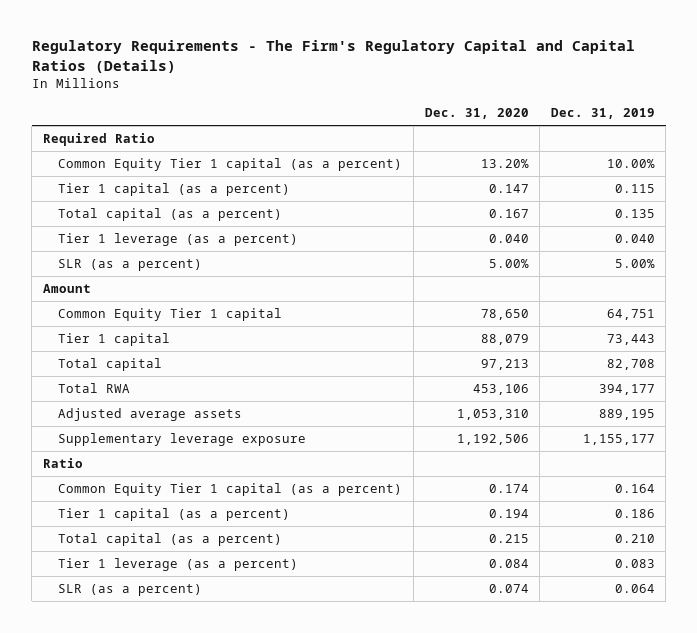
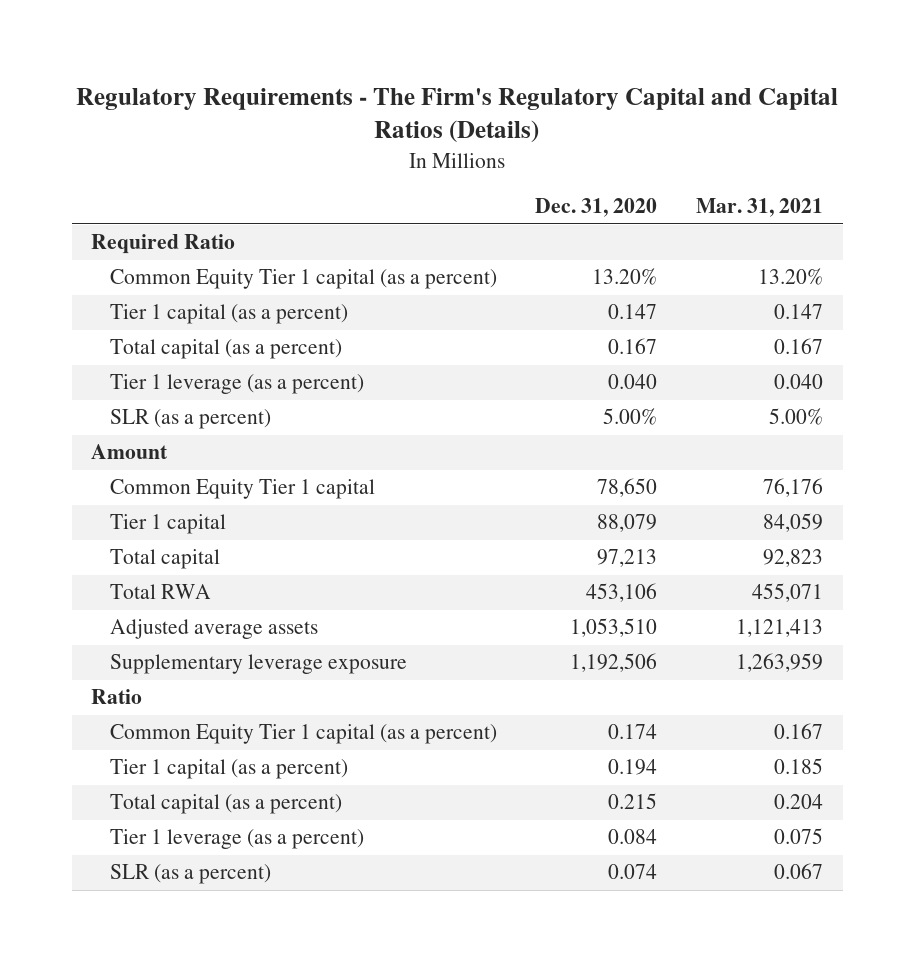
[550,108,655,120] Dec. 31, 2019 -> none
none -> [696,198,824,218] Mar. 31, 2021
[456,408,529,420] 1,053,310 -> [570,618,658,638] 1,053,510

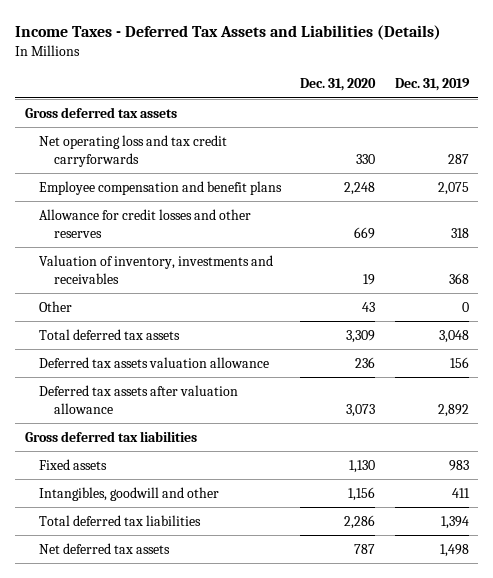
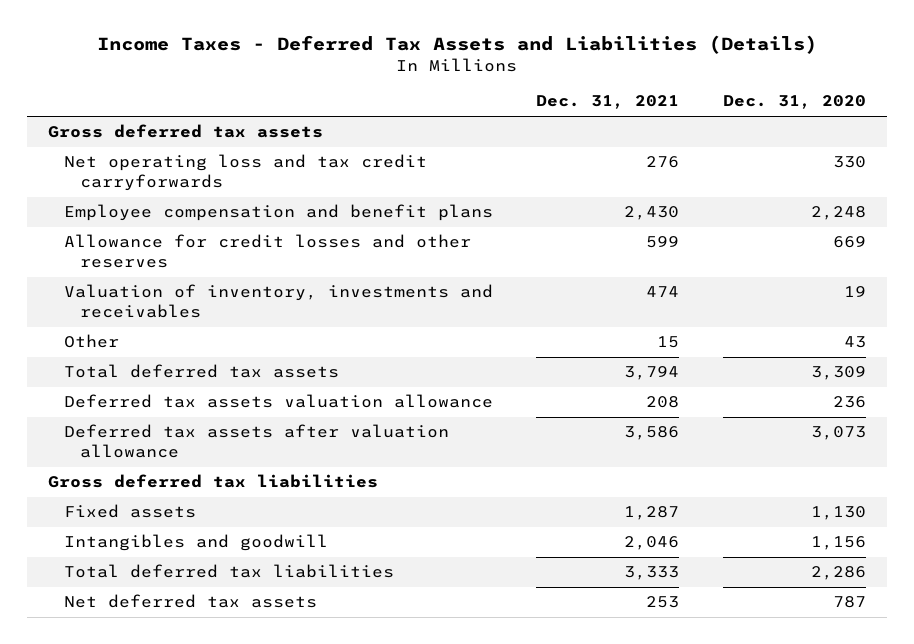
[394,78,470,92] Dec. 31, 2019 -> none
none -> [536,95,680,110] Dec. 31, 2021
[39,486,220,501] Intangibles, goodwill and other -> [63,534,328,552] Intangibles and goodwill

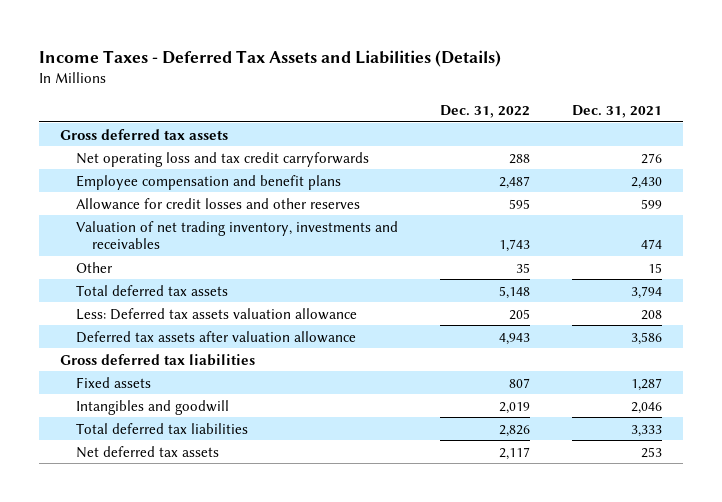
[722,95,866,110] Dec. 31, 2020 -> none
none -> [439,104,530,118] Dec. 31, 2022
[63,284,493,319] Valuation of inventory, investments and receivables -> [76,220,399,250] Valuation of net trading inventory, investments and receivables
[63,394,493,409] Deferred tax assets valuation allowance -> [76,307,358,320] Less: Deferred tax assets valuation allowance

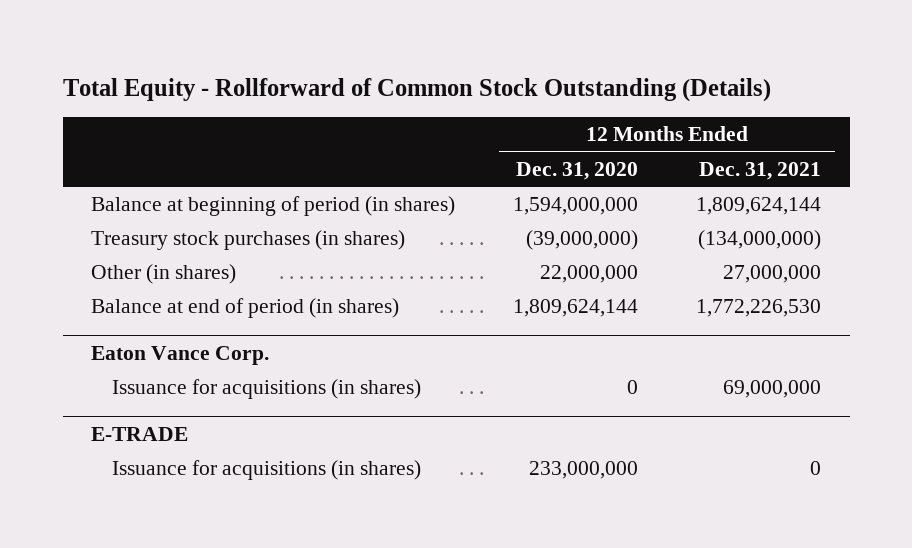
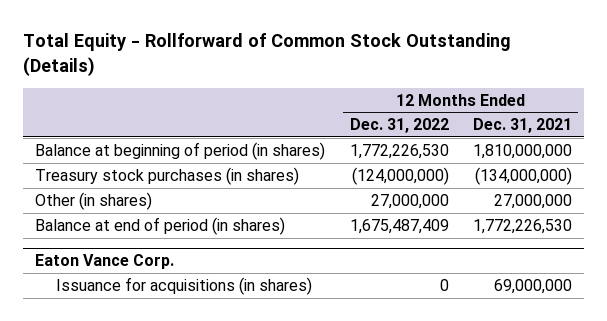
[516,161,639,180] Dec. 31, 2020 -> none
none -> [349,118,449,134] Dec. 31, 2022
[695,197,821,216] 1,809,624,144 -> [472,143,572,159] 1,810,000,000
[91,426,189,441] E-TRADE -> none
[111,460,421,481] Issuance for acquisitions (in shares) -> none

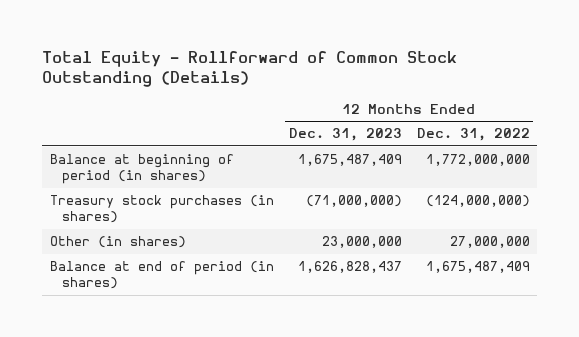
[472,118,572,134] Dec. 31, 2021 -> none
none -> [288,128,402,142] Dec. 31, 2023
[349,143,449,159] 1,772,226,530 -> [425,154,530,167] 1,772,000,000
[35,253,175,269] Eaton Vance Corp. -> none
[56,276,313,295] Issuance for acquisitions (in shares) -> none

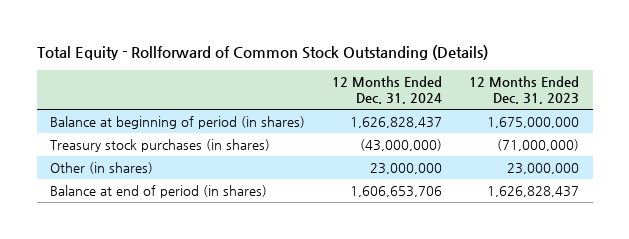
[416,128,530,142] Dec. 31, 2022 -> none
none -> [332,75,443,105] 12 Months Ended Dec. 31, 2024
[297,154,402,167] 1,675,487,409 -> [487,117,580,129] 1,675,000,000

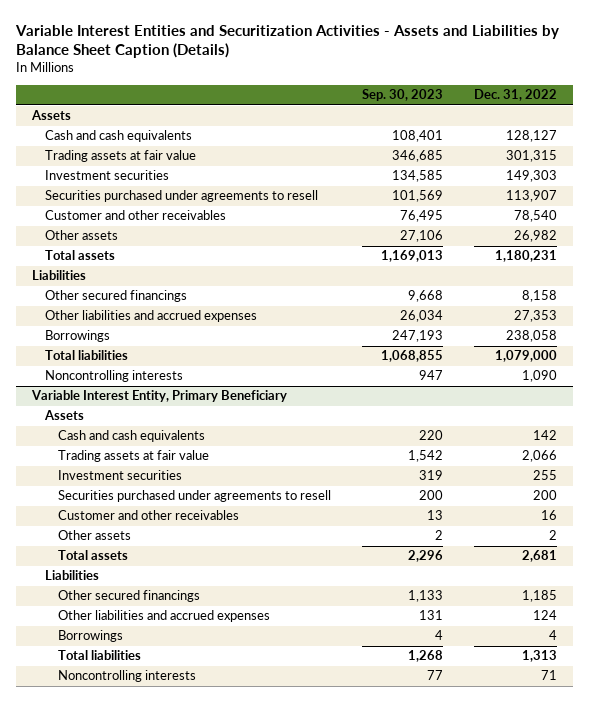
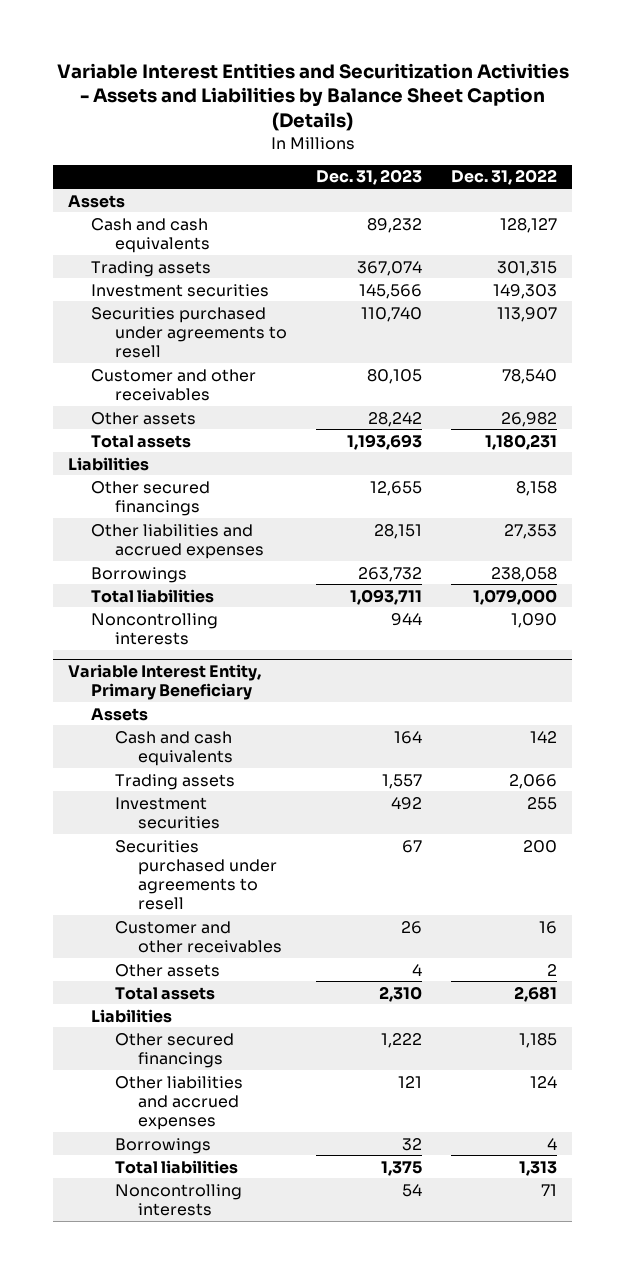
[362,89,444,102] Sep. 30, 2023 -> none
none -> [316,169,423,186] Dec. 31, 2023
[44,150,196,163] Trading assets at fair value -> [91,260,212,277] Trading assets
[57,450,209,463] Trading assets at fair value -> [114,773,235,790] Trading assets

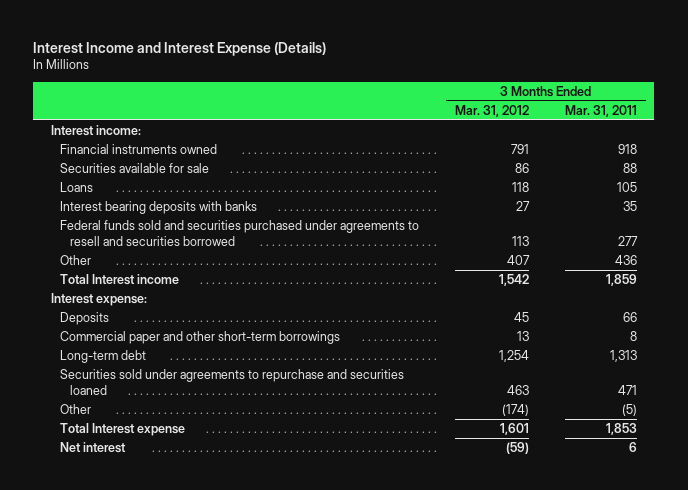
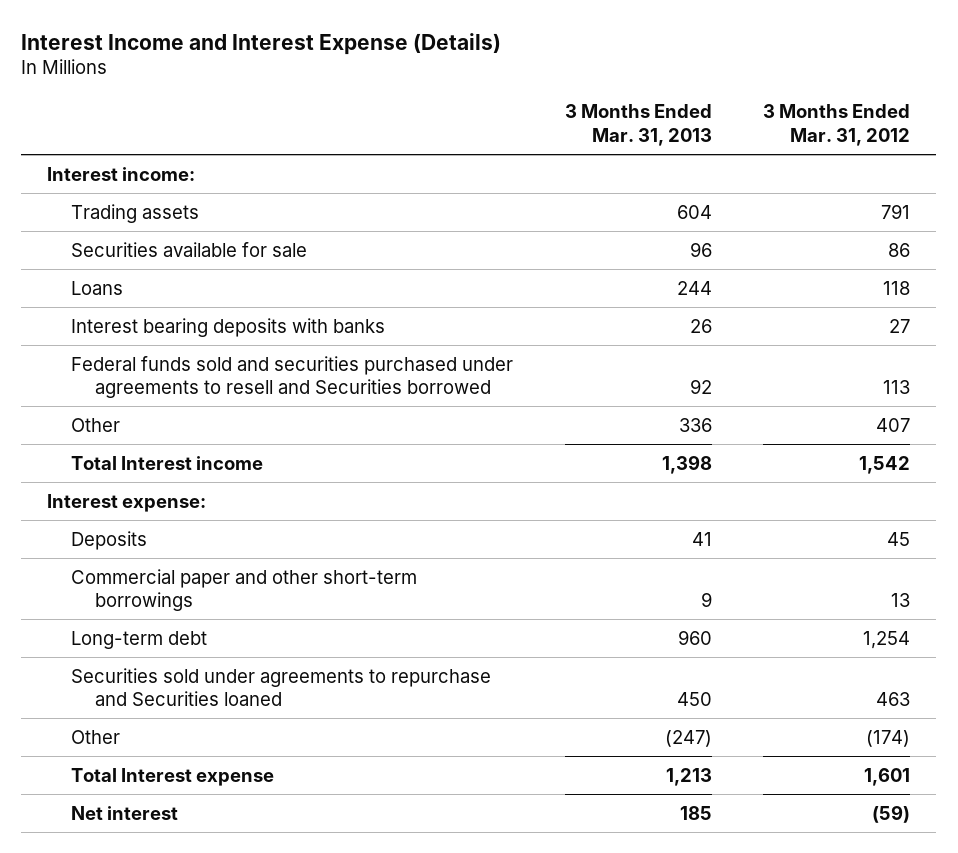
[564,104,637,117] Mar. 31, 2011 -> none
none -> [564,104,712,146] 3 Months Ended Mar. 31, 2013
[60,144,218,155] Financial instruments owned -> [71,203,200,223] Trading assets
[60,220,420,247] Federal funds sold and securities purchased under agreements to resell and securities borrowed -> [71,355,514,399] Federal funds sold and securities purchased under agreements to resell and Securities borrowed
[60,369,405,396] Securities sold under agreements to repurchase and securities loaned -> [71,667,492,707] Securities sold under agreements to repurchase and Securities loaned

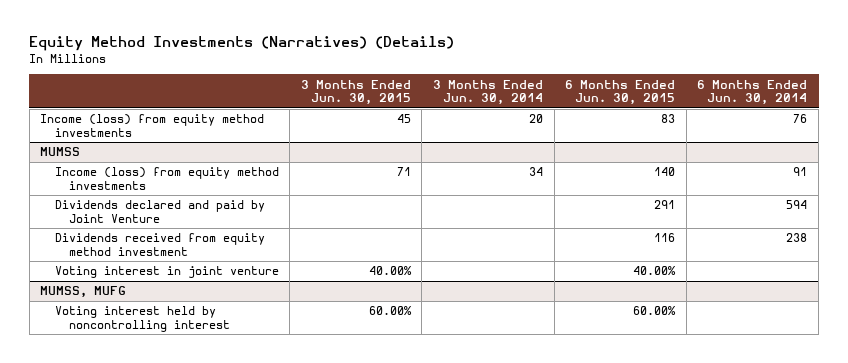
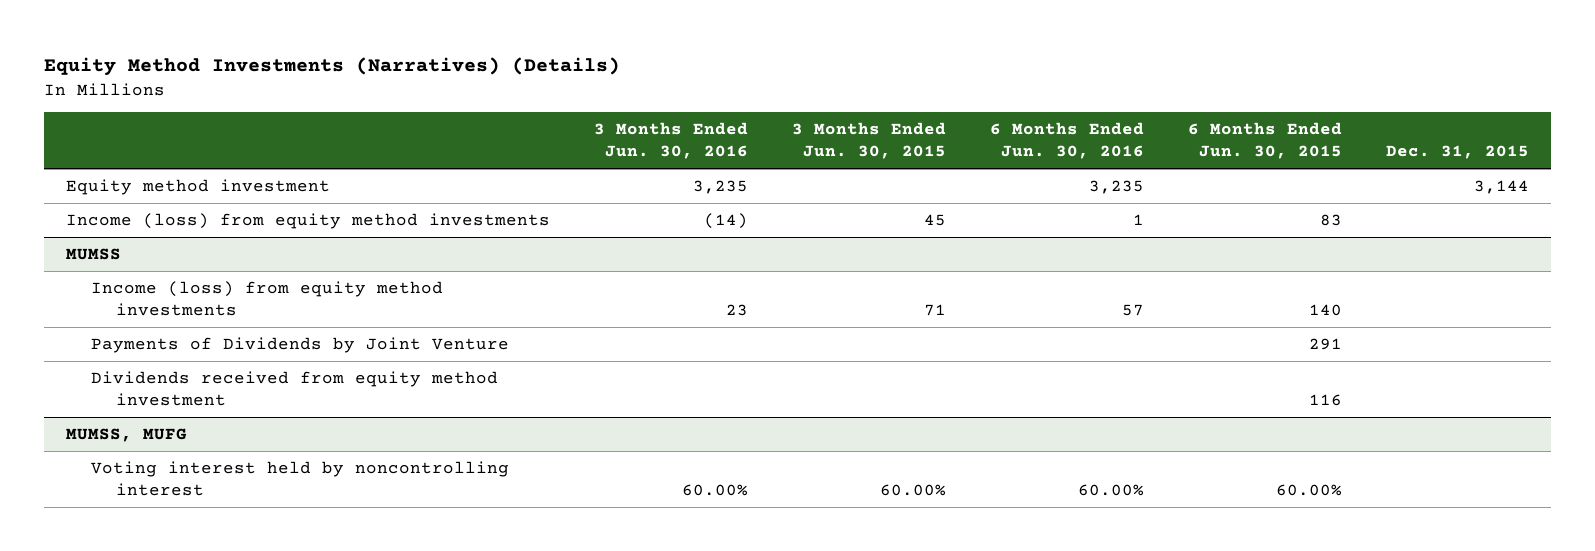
[433,79,544,106] 3 Months Ended Jun. 30, 2014 -> none
[697,79,808,106] 6 Months Ended Jun. 30, 2014 -> none
none -> [594,122,749,160] 3 Months Ended Jun. 30, 2016
none -> [989,122,1144,160] 6 Months Ended Jun. 30, 2016
none -> [1385,145,1529,160] Dec. 31, 2015
none -> [66,179,331,196] Equity method investment
[54,200,265,223] Dividends declared and paid by Joint Venture -> [91,337,510,354] Payments of Dividends by Joint Venture
[54,266,279,279] Voting interest in joint venture -> none

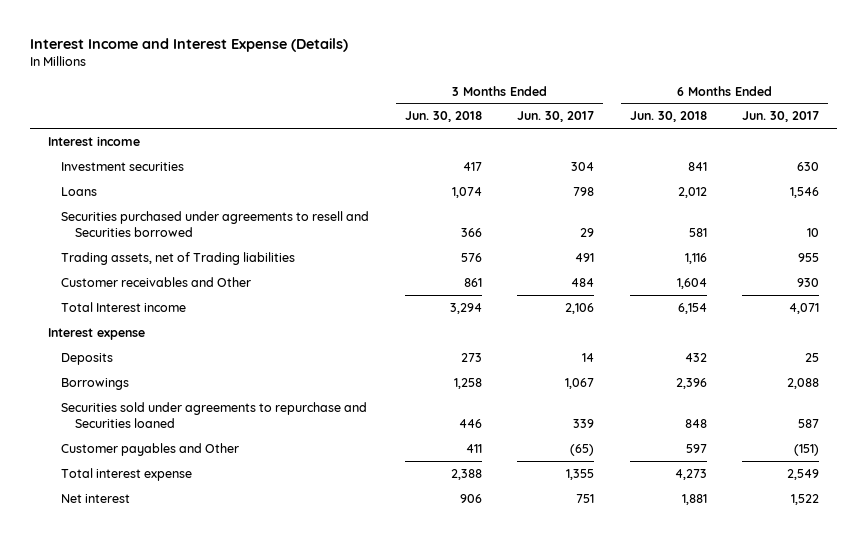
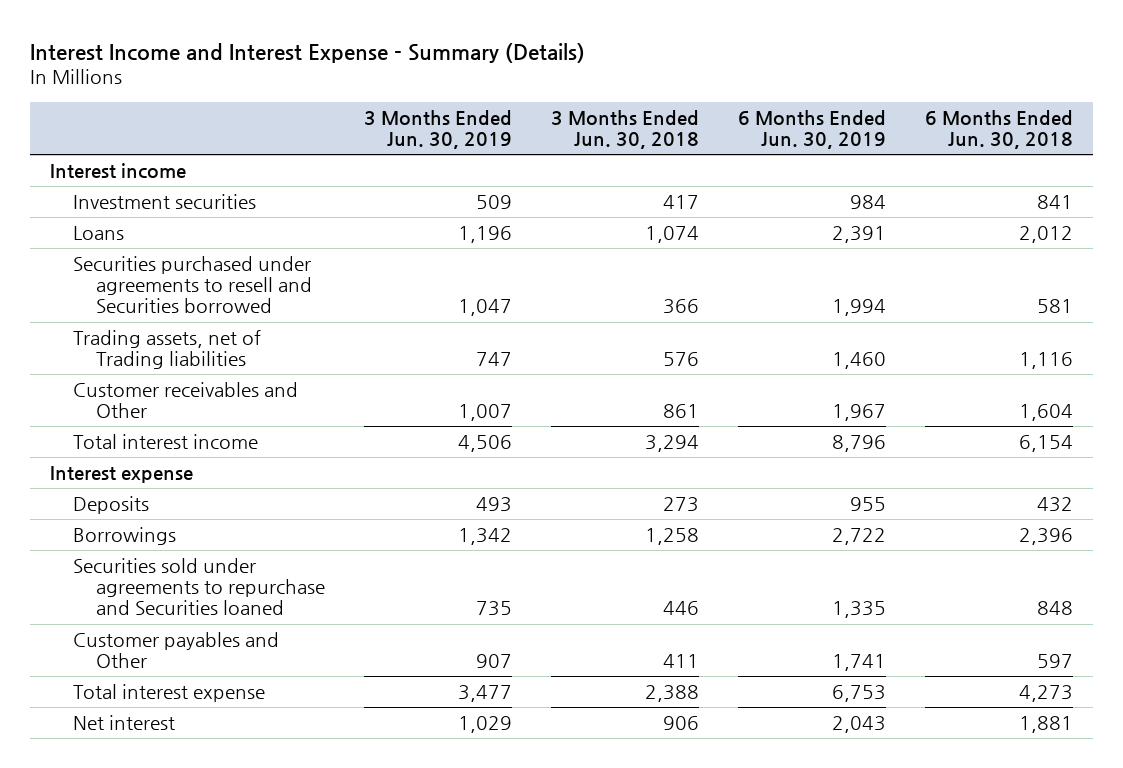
[30,38,349,53] Interest Income and Interest Expense (Details) -> [30,42,586,63] Interest Income and Interest Expense - Summary (Details)
[517,111,595,123] Jun. 30, 2017 -> none
[742,111,820,123] Jun. 30, 2017 -> none
none -> [363,109,512,149] 3 Months Ended Jun. 30, 2019
none -> [738,109,887,149] 6 Months Ended Jun. 30, 2019
[61,301,187,312] Total Interest income -> [72,434,258,450] Total interest income

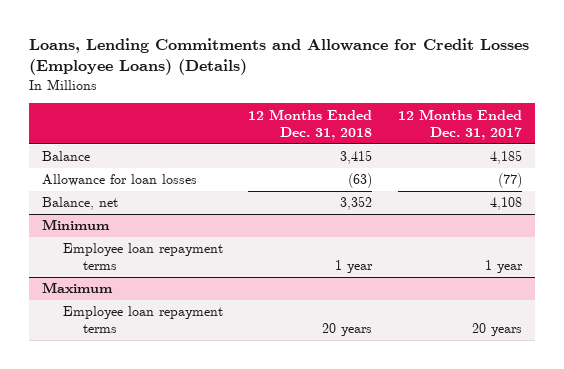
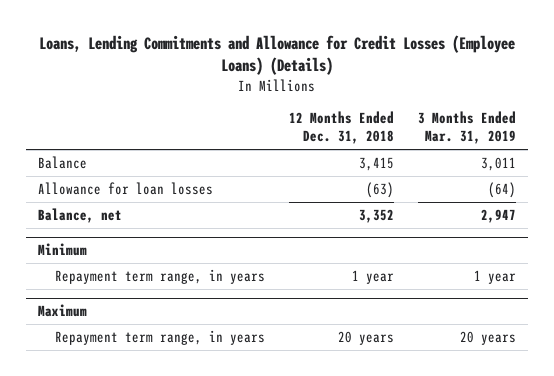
[397,108,522,140] 12 Months Ended Dec. 31, 2017 -> none
none -> [417,111,516,145] 3 Months Ended Mar. 31, 2019
[62,243,223,271] Employee loan repayment terms -> [54,269,265,285] Repayment term range, in years
[62,306,223,334] Employee loan repayment terms -> [54,330,265,346] Repayment term range, in years

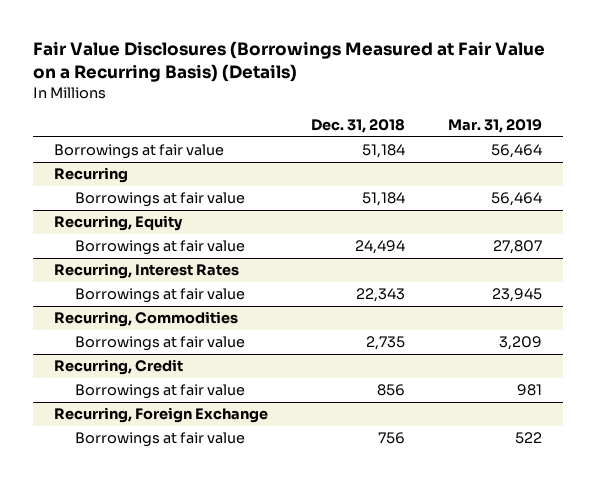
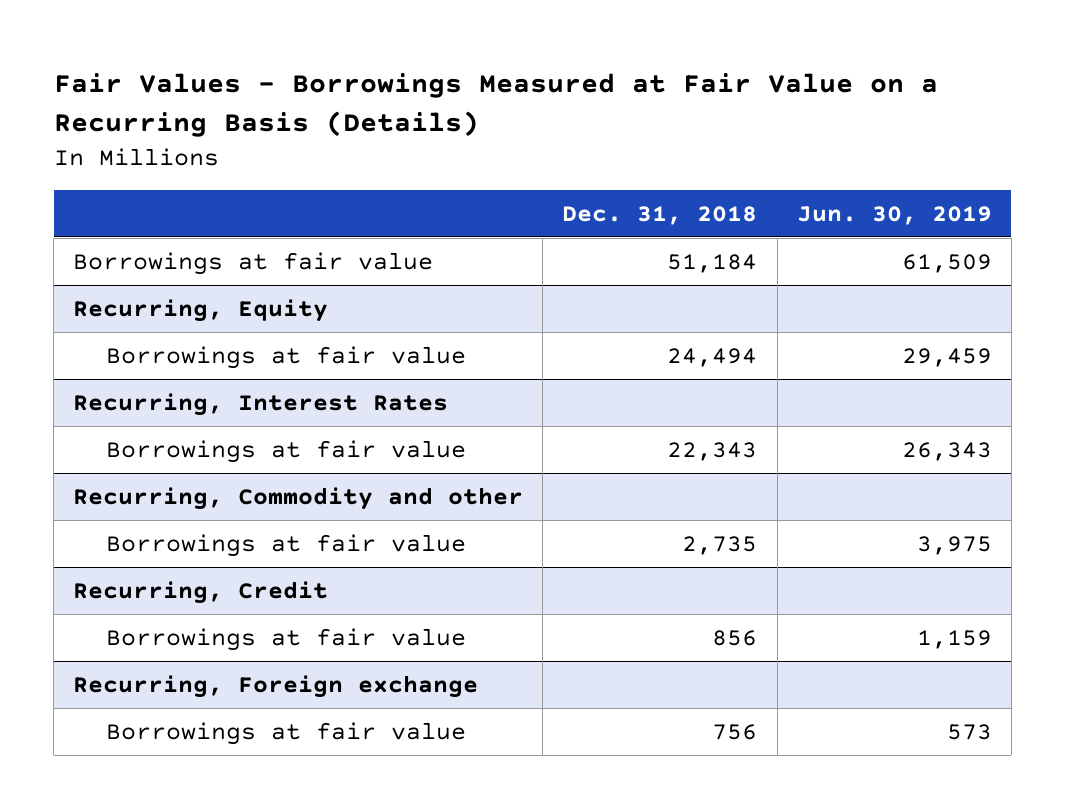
[32,41,545,83] Fair Value Disclosures (Borrowings Measured at Fair Value on a Recurring Basis) (Details) -> [53,73,938,138] Fair Values - Borrowings Measured at Fair Value on a Recurring Basis (Details)
[447,119,542,134] Mar. 31, 2019 -> none
none -> [796,205,992,225] Jun. 30, 2019
[54,167,129,184] Recurring -> none
[74,192,245,208] Borrowings at fair value -> none
[54,311,239,328] Recurring, Commodities -> none
none -> [73,486,524,510] Recurring, Commodity and other
[54,407,269,424] Recurring, Foreign Exchange -> [73,674,479,698] Recurring, Foreign exchange

